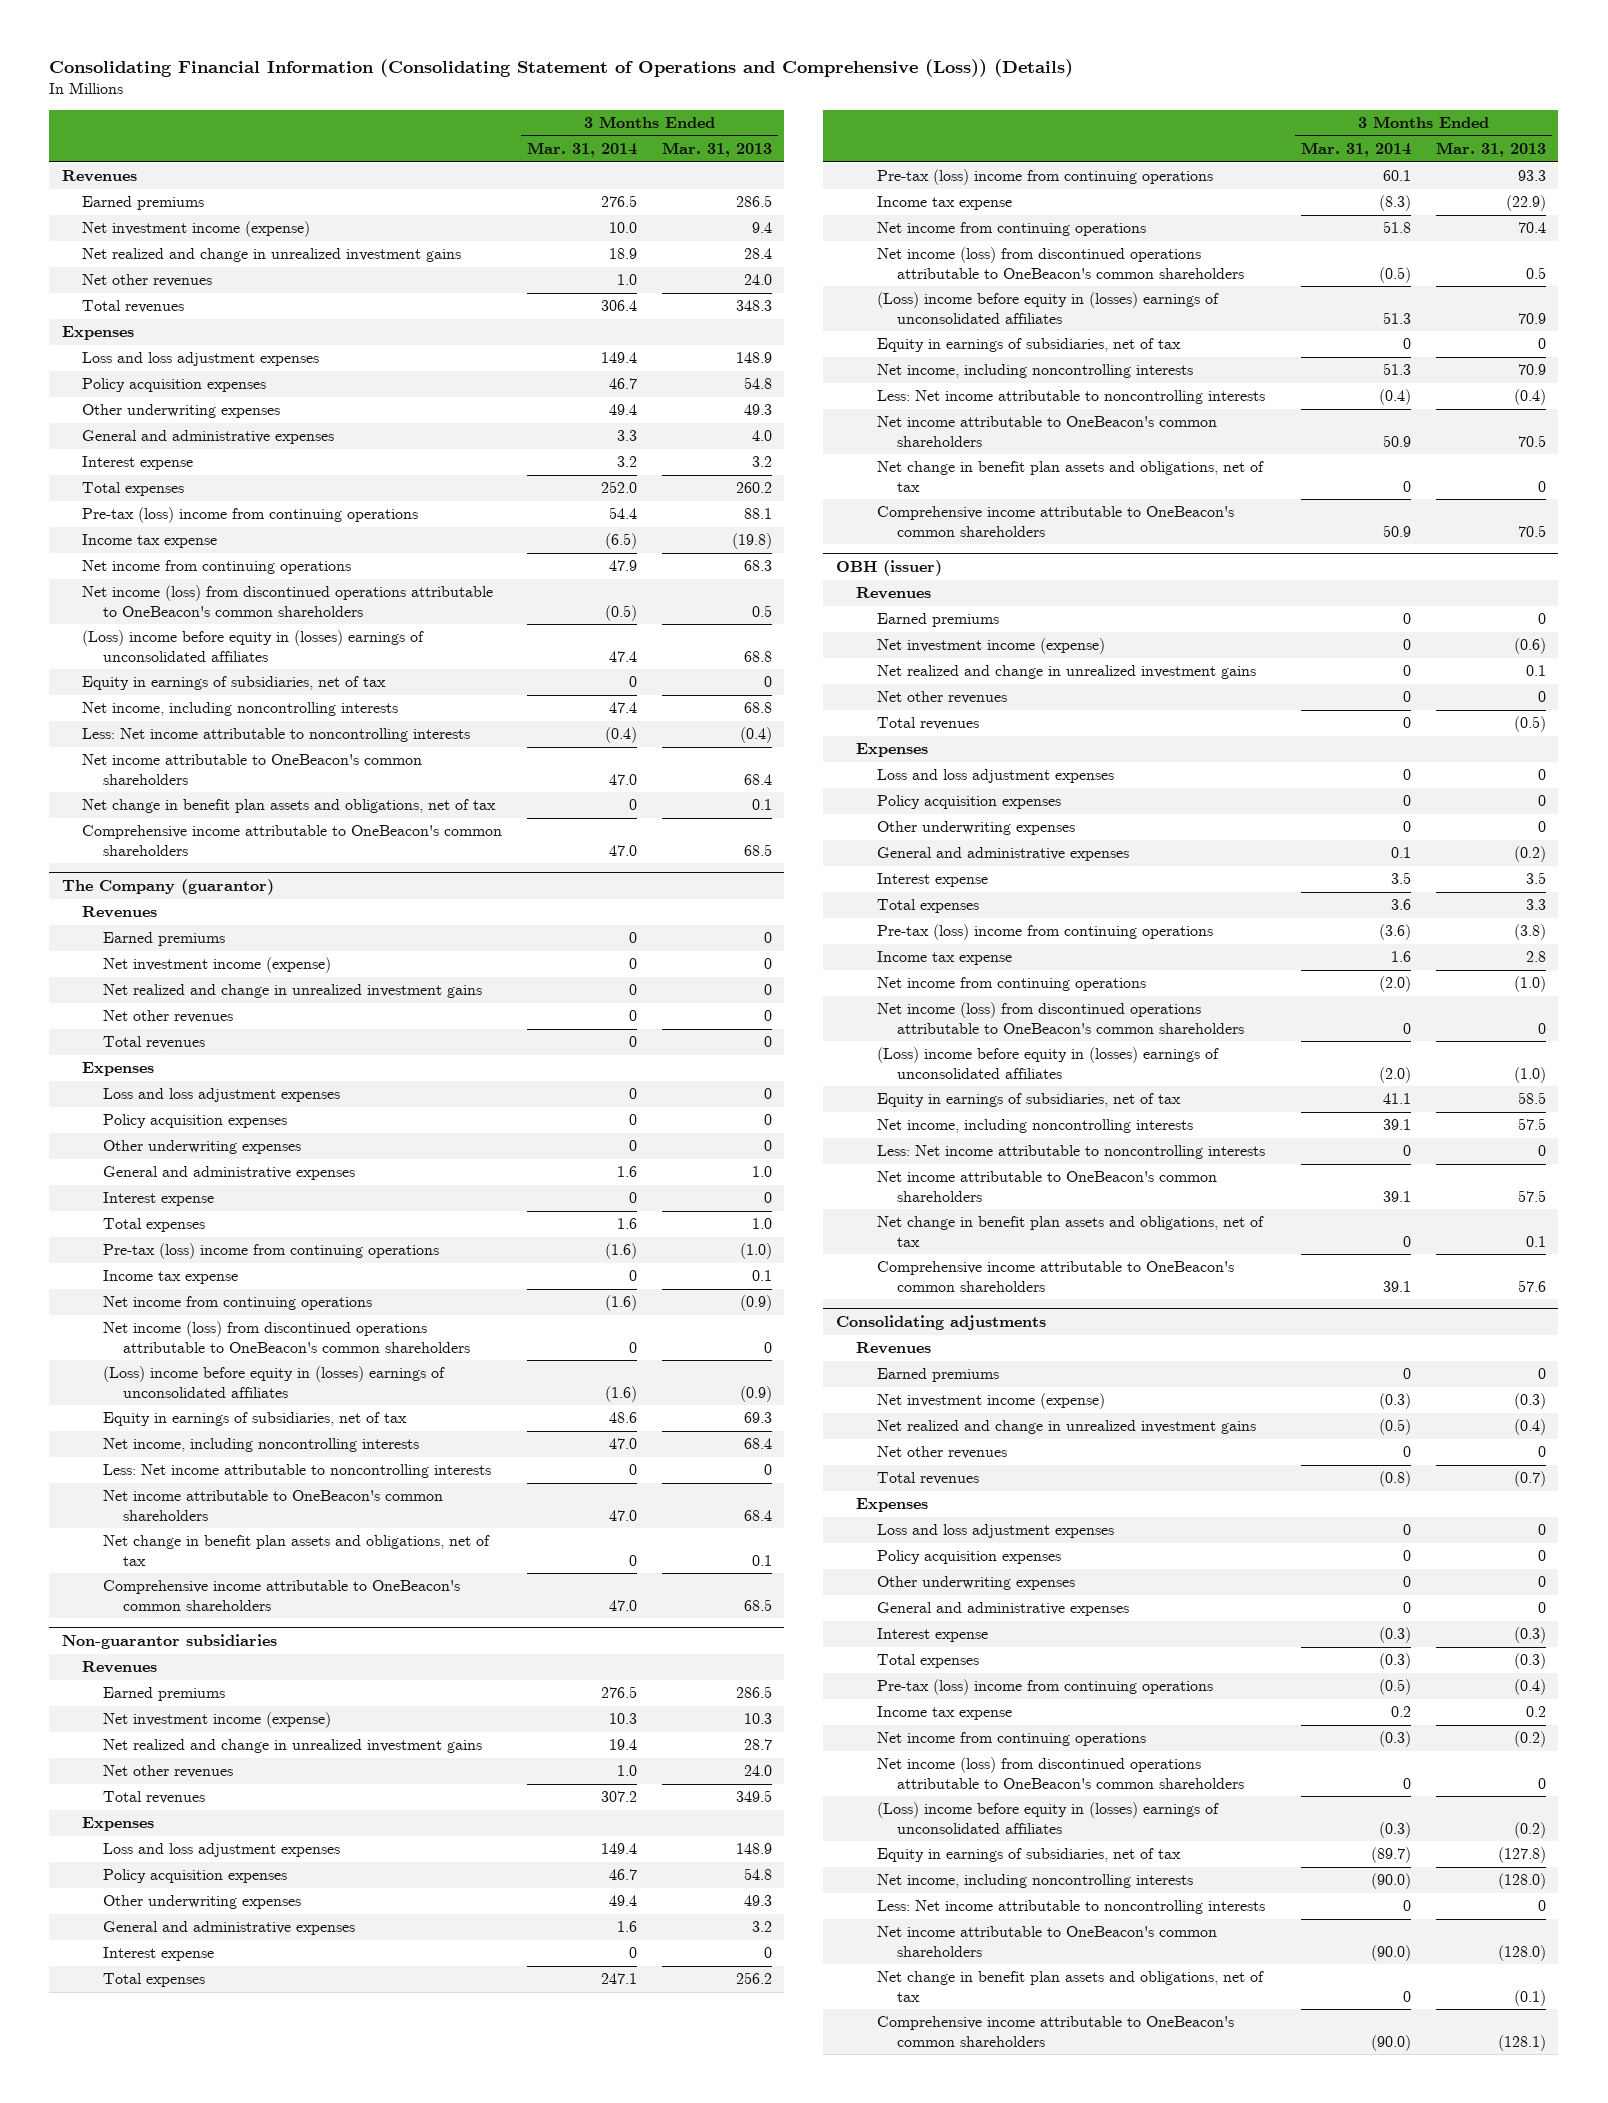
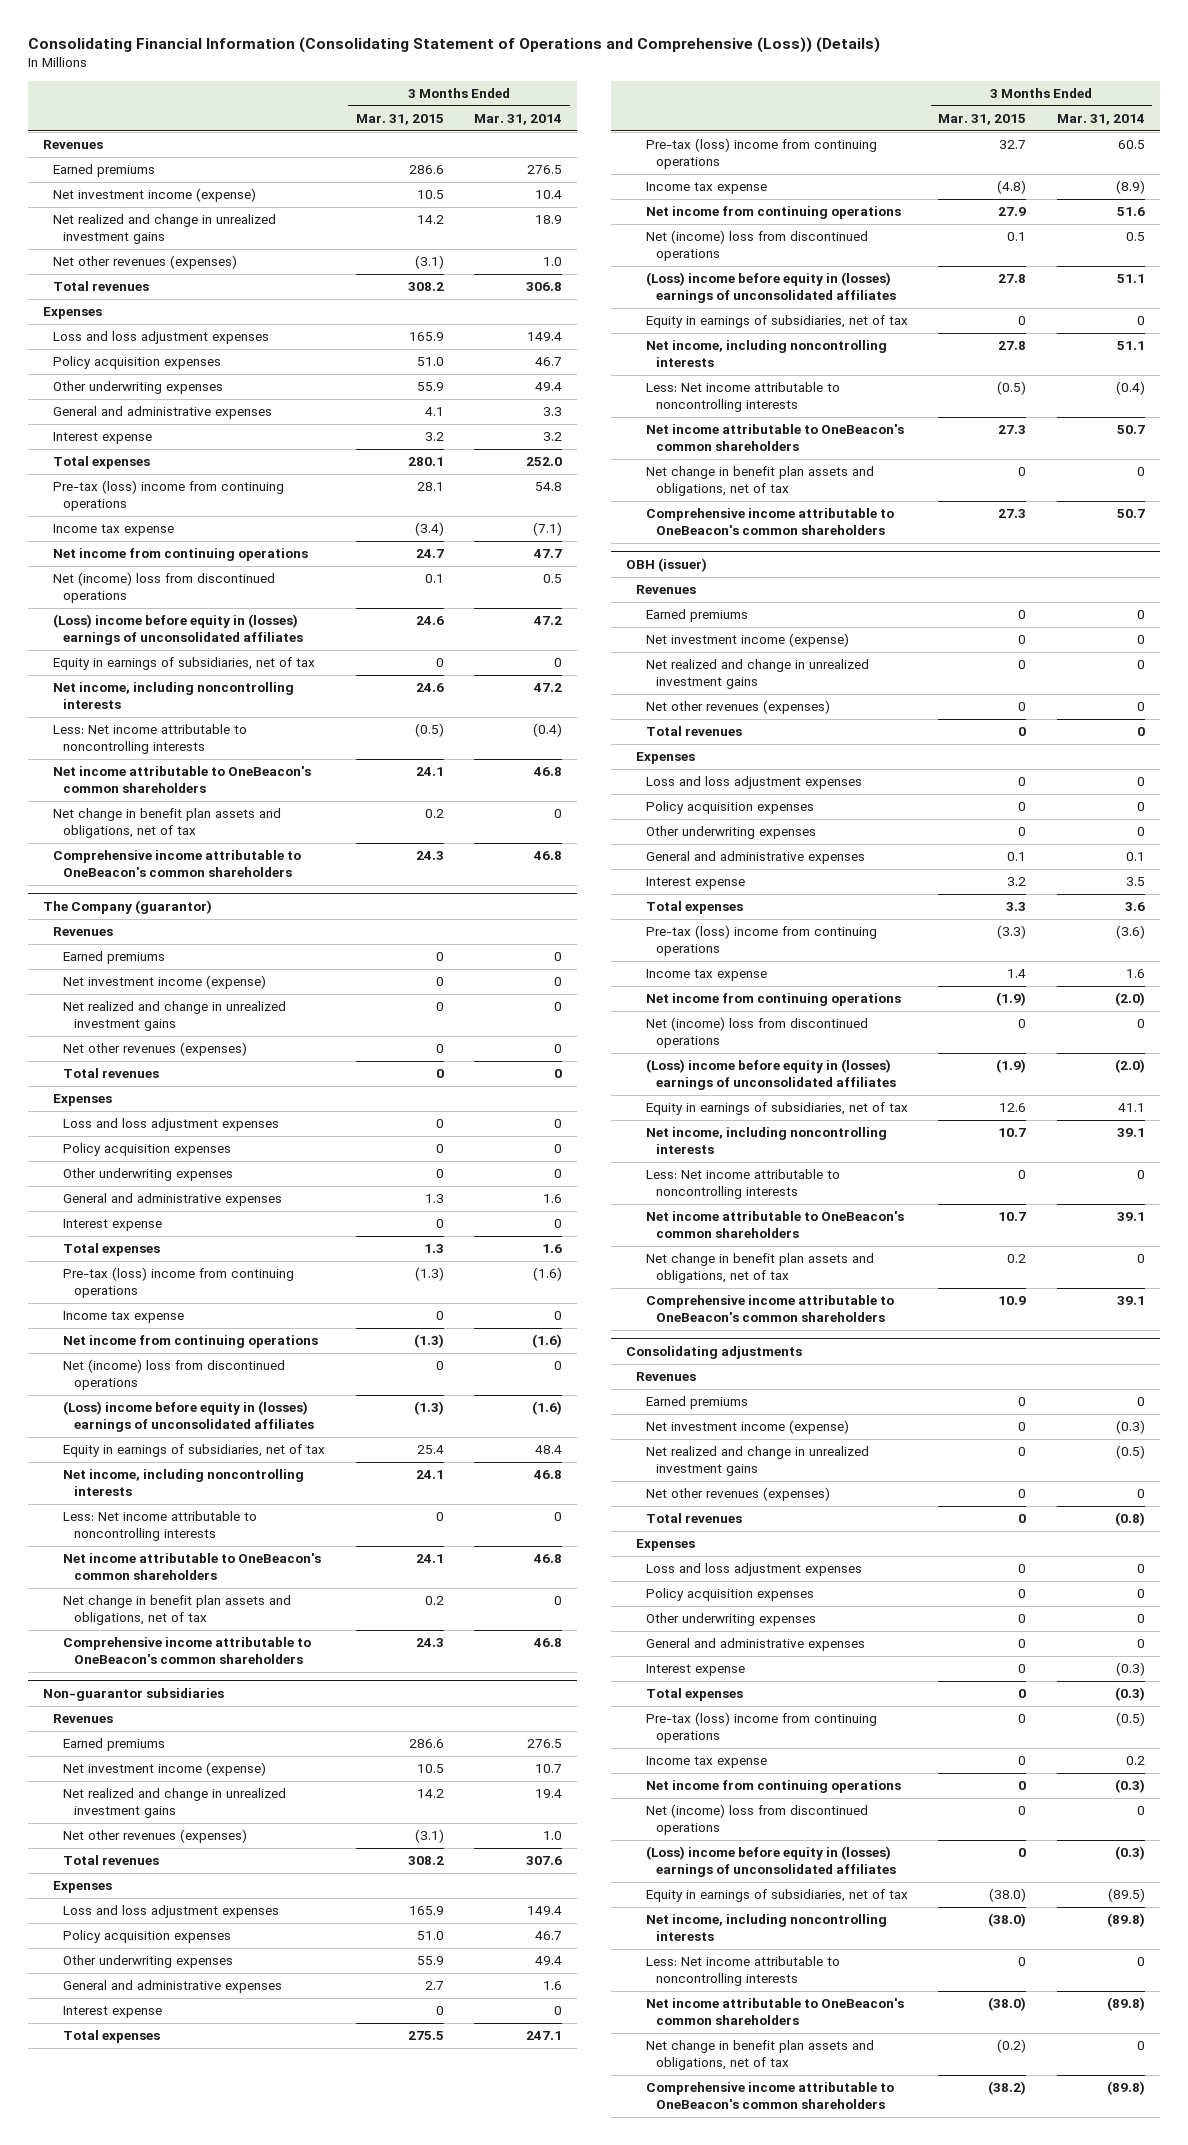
[662,142,773,158] Mar. 31, 2013 -> none
none -> [355,114,444,126] Mar. 31, 2015
[609,222,638,234] 10.0 -> [535,190,563,200] 10.4
[82,274,213,288] Net other revenues -> [53,255,238,270] Net other revenues (expenses)
[601,300,638,312] 306.4 -> [526,282,563,292] 306.8
[609,507,638,520] 54.4 -> [535,482,563,492] 54.8
[605,533,638,550] (6.5) -> [533,522,563,537] (7.1)
[609,560,638,572] 47.9 -> [533,549,563,559] 47.7
[82,585,494,617] Net income (loss) from discontinued operations attributable to OneBeacon's common shareholders -> [53,572,276,604] Net (income) loss from discontinued operations
[605,604,638,621] (0.5) -> [543,574,563,584] 0.5
[609,650,638,662] 47.4 -> [533,616,563,626] 47.2
[609,702,638,714] 47.4 -> [533,683,563,693] 47.2
[609,773,638,785] 47.0 -> [533,767,563,777] 46.8
[609,844,638,856] 47.0 -> [533,851,563,861] 46.8
[102,1010,233,1024] Net other revenues -> [63,1042,248,1057] Net other revenues (expenses)
[102,1321,471,1353] Net income (loss) from discontinued operations attributable to OneBeacon's common shareholders -> [63,1359,286,1391] Net (income) loss from discontinued operations
[609,1412,638,1424] 48.6 -> [535,1445,563,1455] 48.4
[609,1438,638,1450] 47.0 -> [533,1470,563,1480] 46.8
[609,1509,638,1521] 47.0 -> [533,1554,563,1564] 46.8
[609,1599,638,1611] 47.0 -> [533,1638,563,1648] 46.8
[609,1713,638,1725] 10.3 -> [535,1764,563,1774] 10.7
[102,1765,233,1779] Net other revenues -> [63,1829,248,1844] Net other revenues (expenses)
[601,1791,638,1803] 307.2 -> [526,1856,563,1866] 307.6
[1383,170,1412,182] 60.1 -> [1117,140,1145,150] 60.5
[1379,195,1412,212] (8.3) -> [1115,180,1145,195] (8.9)
[1383,221,1412,234] 51.8 -> [1116,207,1145,217] 51.6
[876,247,1245,279] Net income (loss) from discontinued operations attributable to OneBeacon's common shareholders -> [645,230,868,262] Net (income) loss from discontinued operations
[1379,266,1412,283] (0.5) -> [1125,232,1145,242] 0.5
[1383,311,1412,324] 51.3 -> [1116,274,1145,284] 51.1
[1383,363,1412,376] 51.3 -> [1116,341,1145,351] 51.1
[1383,434,1412,447] 50.9 -> [1116,425,1145,435] 50.7
[1383,524,1412,537] 50.9 -> [1116,509,1145,519] 50.7
[876,691,1007,705] Net other revenues -> [645,700,830,715] Net other revenues (expenses)
[876,1002,1245,1034] Net income (loss) from discontinued operations attributable to OneBeacon's common shareholders -> [645,1017,868,1049] Net (income) loss from discontinued operations
[876,1446,1007,1460] Net other revenues -> [645,1487,830,1502] Net other revenues (expenses)
[876,1757,1245,1789] Net income (loss) from discontinued operations attributable to OneBeacon's common shareholders -> [645,1804,868,1836] Net (income) loss from discontinued operations
[1371,1847,1412,1864] (89.7) -> [1107,1888,1145,1903] (89.5)
[1371,1873,1412,1890] (90.0) -> [1106,1913,1145,1928] (89.8)
[1371,1944,1412,1961] (90.0) -> [1106,1997,1145,2012] (89.8)
[1371,2034,1412,2051] (90.0) -> [1106,2081,1145,2096] (89.8)

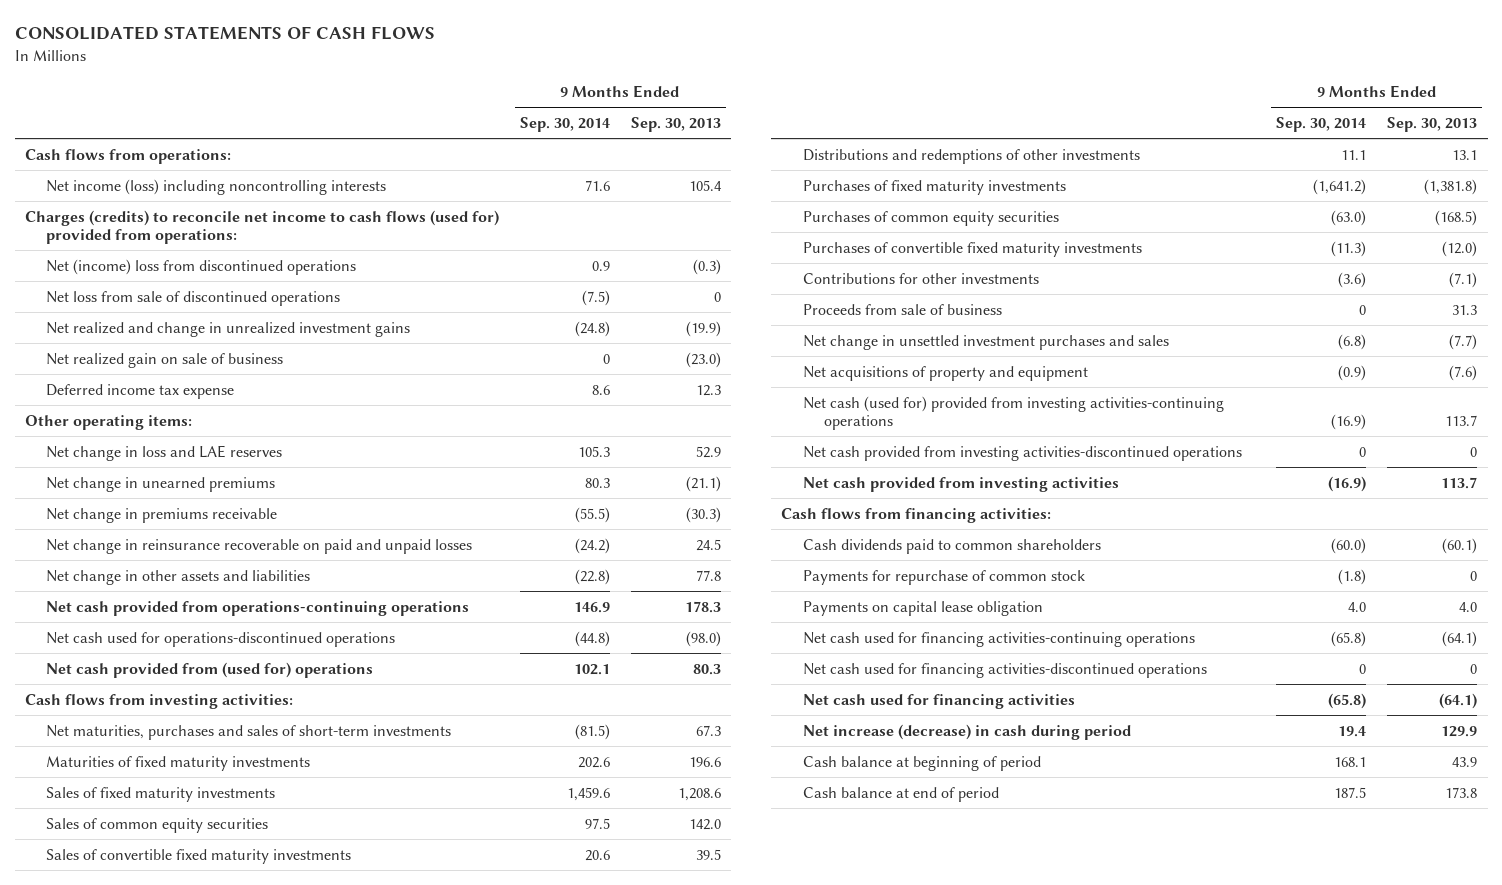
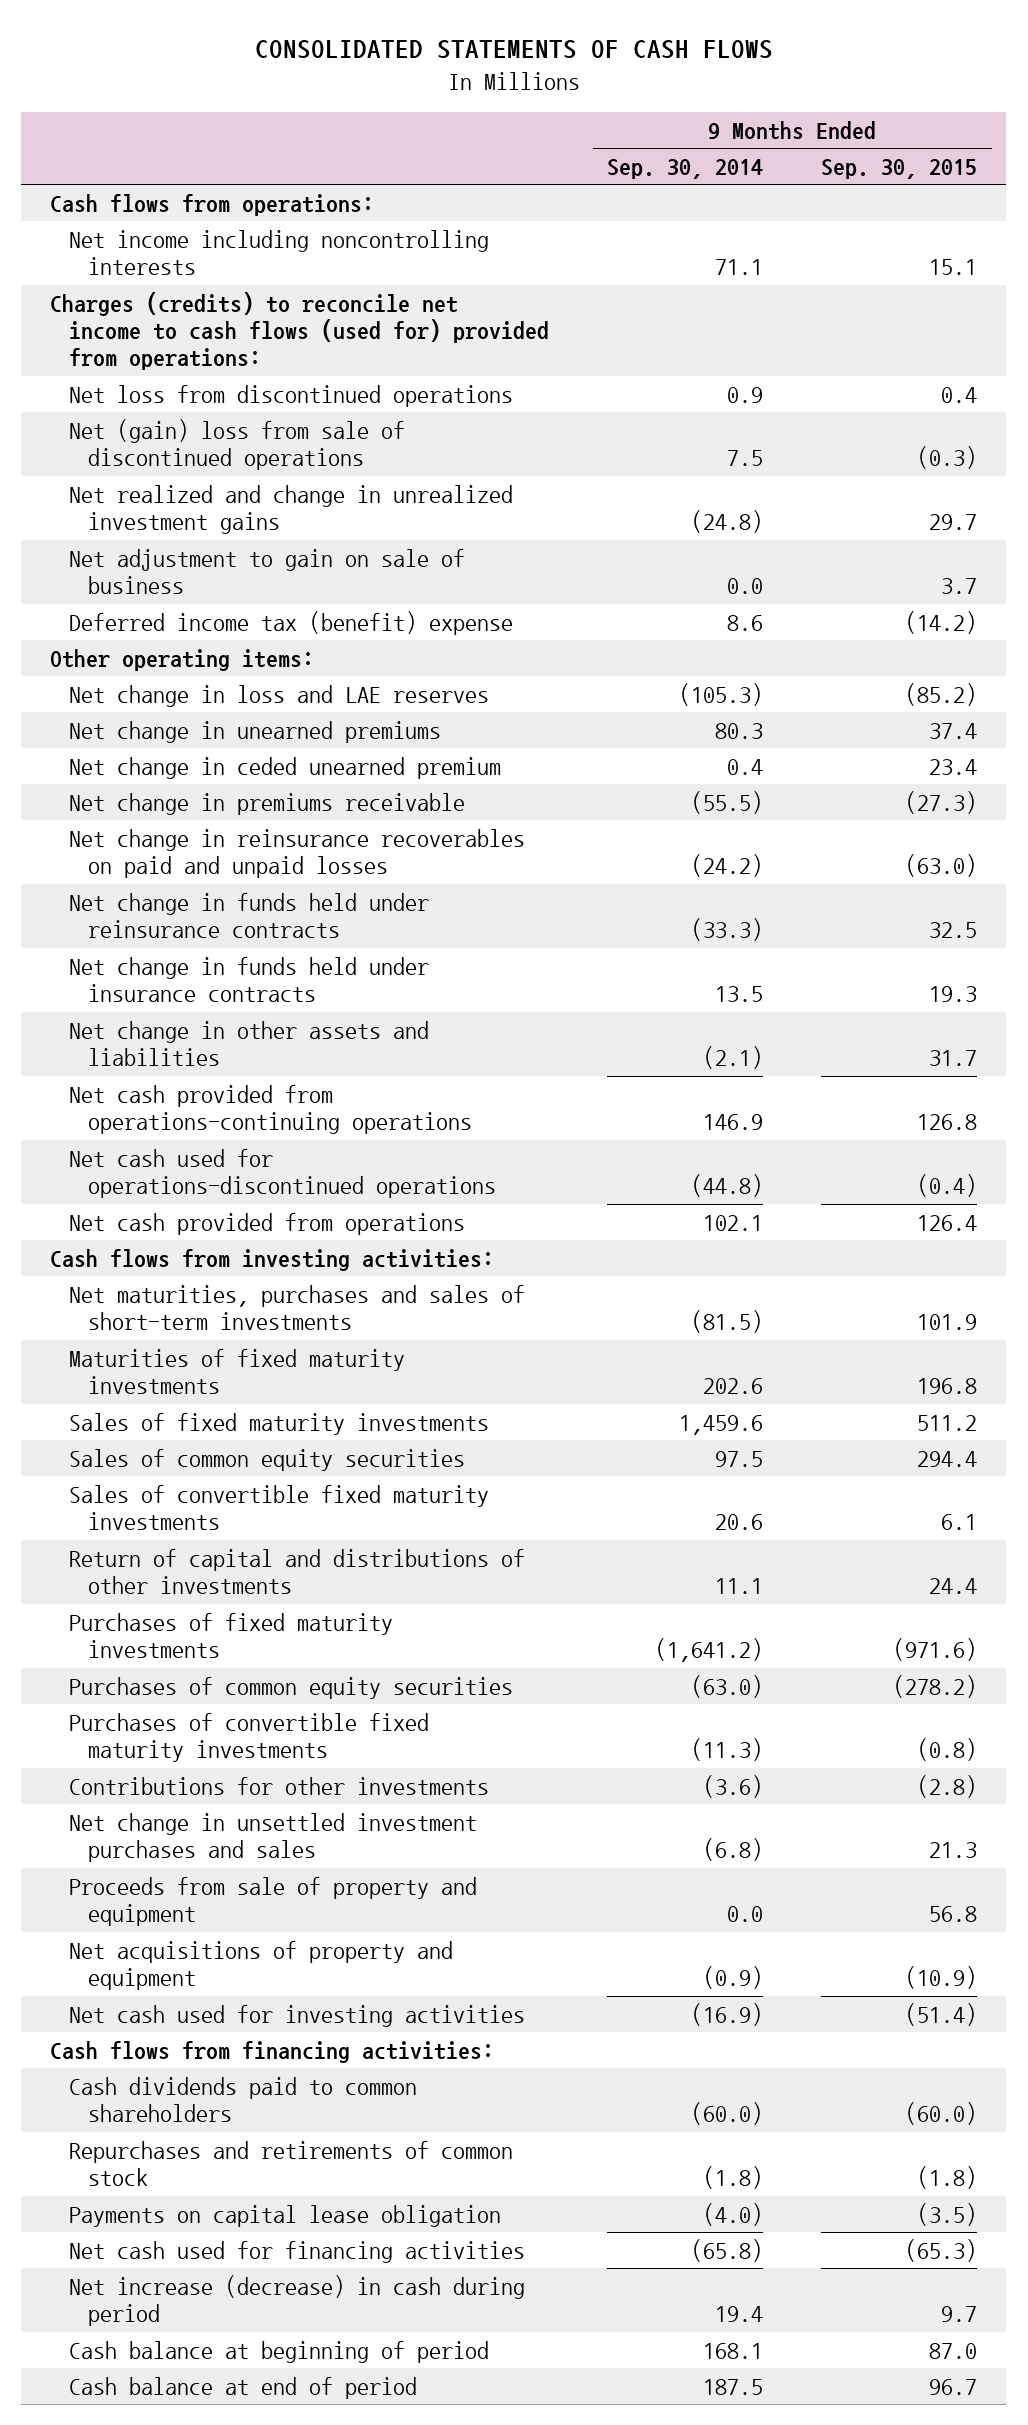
[630,116,721,132] Sep. 30, 2013 -> none
none -> [821,158,978,179] Sep. 30, 2015
[46,178,387,195] Net income (loss) including noncontrolling interests -> [69,229,490,275] Net income including noncontrolling interests
[584,179,610,191] 71.6 -> [715,258,764,275] 71.1
[46,258,357,275] Net (income) loss from discontinued operations -> [69,384,514,407] Net loss from discontinued operations
[46,290,341,306] Net loss from sale of discontinued operations -> [69,418,406,470] Net (gain) loss from sale of discontinued operations
[581,289,610,306] (7.5) -> [727,449,764,466] 7.5
[46,352,284,368] Net realized gain on sale of business -> [69,548,466,594] Net adjustment to gain on sale of business
[602,353,610,364] 0 -> [727,577,764,594] 0.0
[46,383,235,399] Deferred income tax expense -> [69,610,514,635] Deferred income tax (benefit) expense
[577,445,610,457] 105.3 -> [679,682,764,706] (105.3)
none -> [69,756,502,779] Net change in ceded unearned premium
[46,538,473,554] Net change in reinsurance recoverable on paid and unpaid losses -> [69,828,526,878] Net change in reinsurance recoverables on paid and unpaid losses
none -> [69,892,430,938] Net change in funds held under reinsurance contracts
none -> [69,956,430,1002] Net change in funds held under insurance contracts
[574,568,610,585] (22.8) -> [703,1045,764,1069] (2.1)
[46,661,374,678] Net cash provided from (used for) operations -> [69,1212,466,1235] Net cash provided from operations
[802,148,1140,164] Distributions and redemptions of other investments -> [69,1548,526,1594] Return of capital and distributions of other investments
[802,303,1002,315] Proceeds from sale of business -> none
none -> [69,1876,478,1926] Proceeds from sale of property and equipment
[802,395,1224,431] Net cash (used for) provided from investing activities-continuing operations -> none
[802,445,1242,461] Net cash provided from investing activities-discontinued operations -> none
[802,476,1119,492] Net cash provided from investing activities -> [69,2004,526,2027] Net cash used for investing activities
[802,631,1195,647] Net cash used for financing activities-continuing operations -> none
[802,662,1207,678] Net cash used for financing activities-discontinued operations -> none
[802,569,1085,585] Payments for repurchase of common stock -> [69,2140,514,2186] Repurchases and retirements of common stock
[1348,601,1367,612] 4.0 -> [703,2202,764,2226] (4.0)

